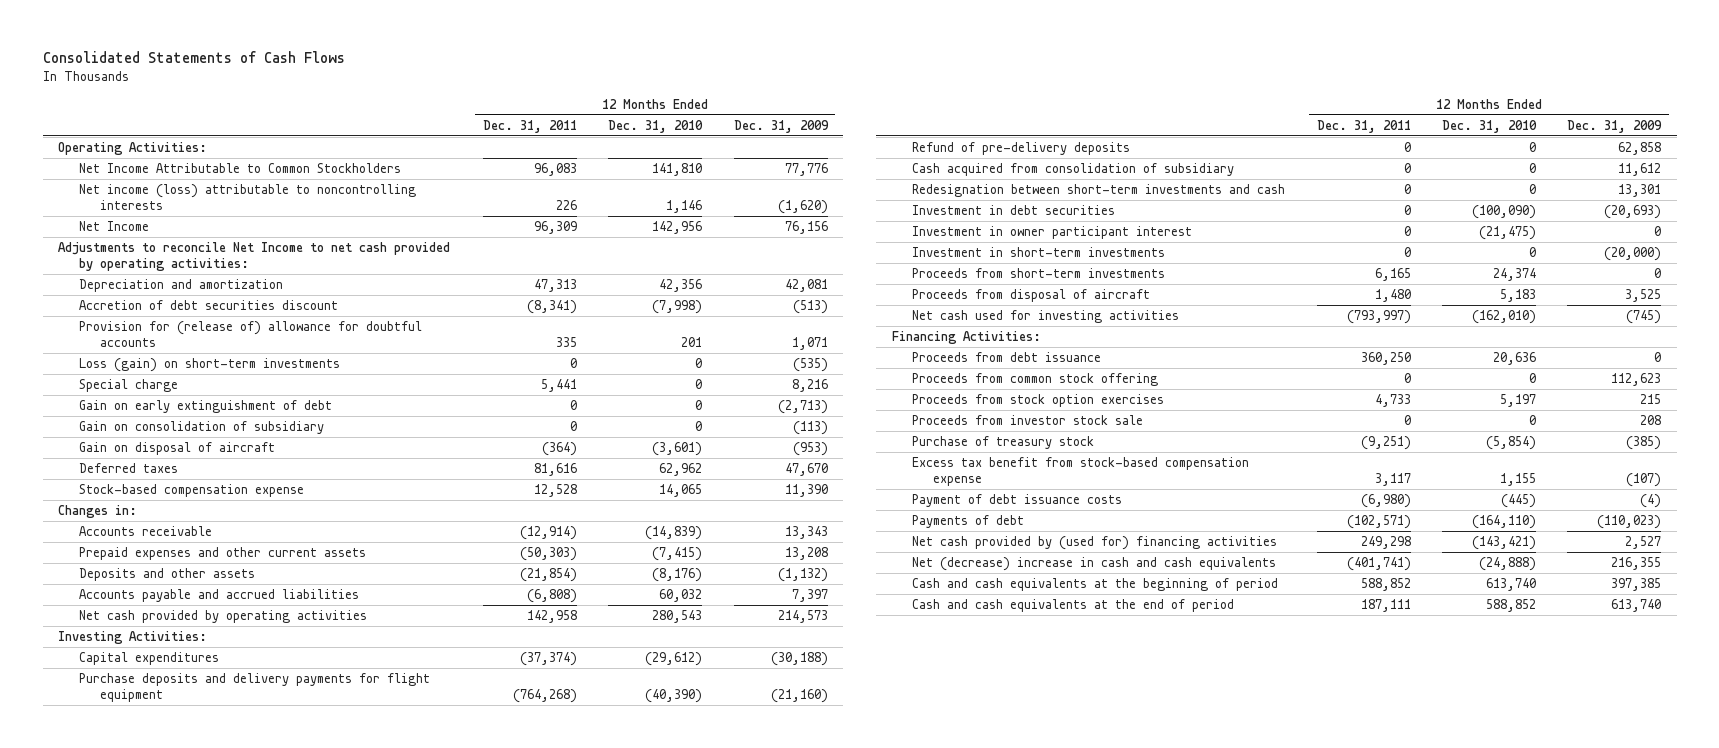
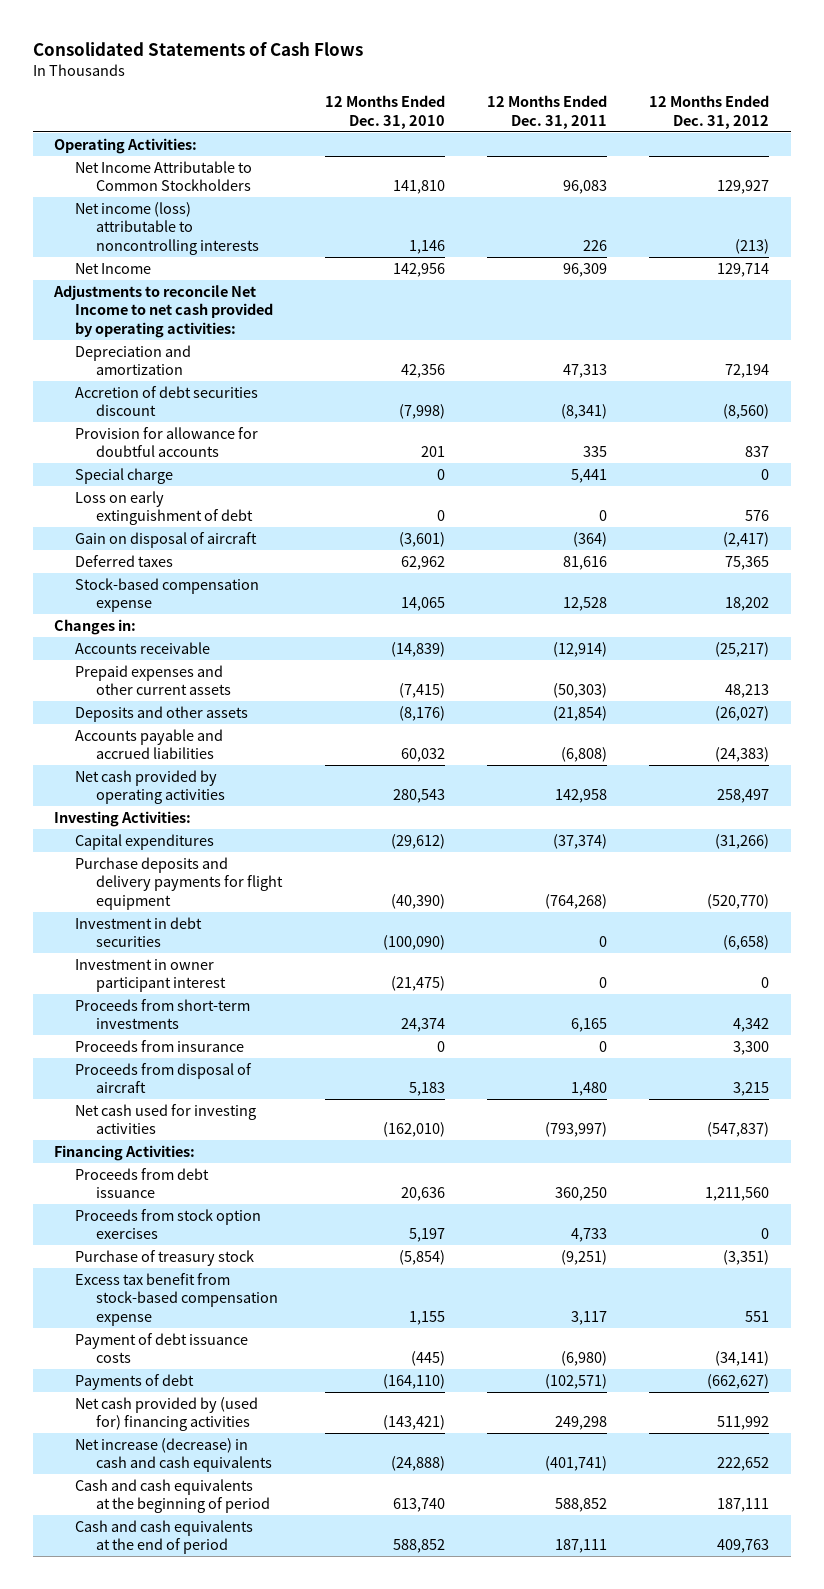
[733,119,829,133] Dec. 31, 2009 -> none
none -> [649,94,770,129] 12 Months Ended Dec. 31, 2012
[79,357,341,372] Loss (gain) on short-term investments -> none
[79,320,423,348] Provision for (release of) allowance for doubtful accounts -> [75,426,259,458] Provision for allowance for doubtful accounts
[79,420,325,434] Gain on consolidation of subsidiary -> none
[79,399,333,413] Gain on early extinguishment of debt -> [75,490,254,526] Loss on early extinguishment of debt
[912,141,1131,155] Refund of pre-delivery deposits -> none
[912,162,1235,176] Cash acquired from consolidation of subsidiary -> none
[912,183,1286,197] Redesignation between short-term investments and cash -> none
[912,246,1166,257] Investment in short-term investments -> none
none -> [75,1039,245,1052] Proceeds from insurance
[912,372,1159,386] Proceeds from common stock offering -> none
[912,414,1144,425] Proceeds from investor stock sale -> none
[912,556,1277,571] Net (decrease) increase in cash and cash equivalents -> [75,1437,273,1473] Net increase (decrease) in cash and cash equivalents

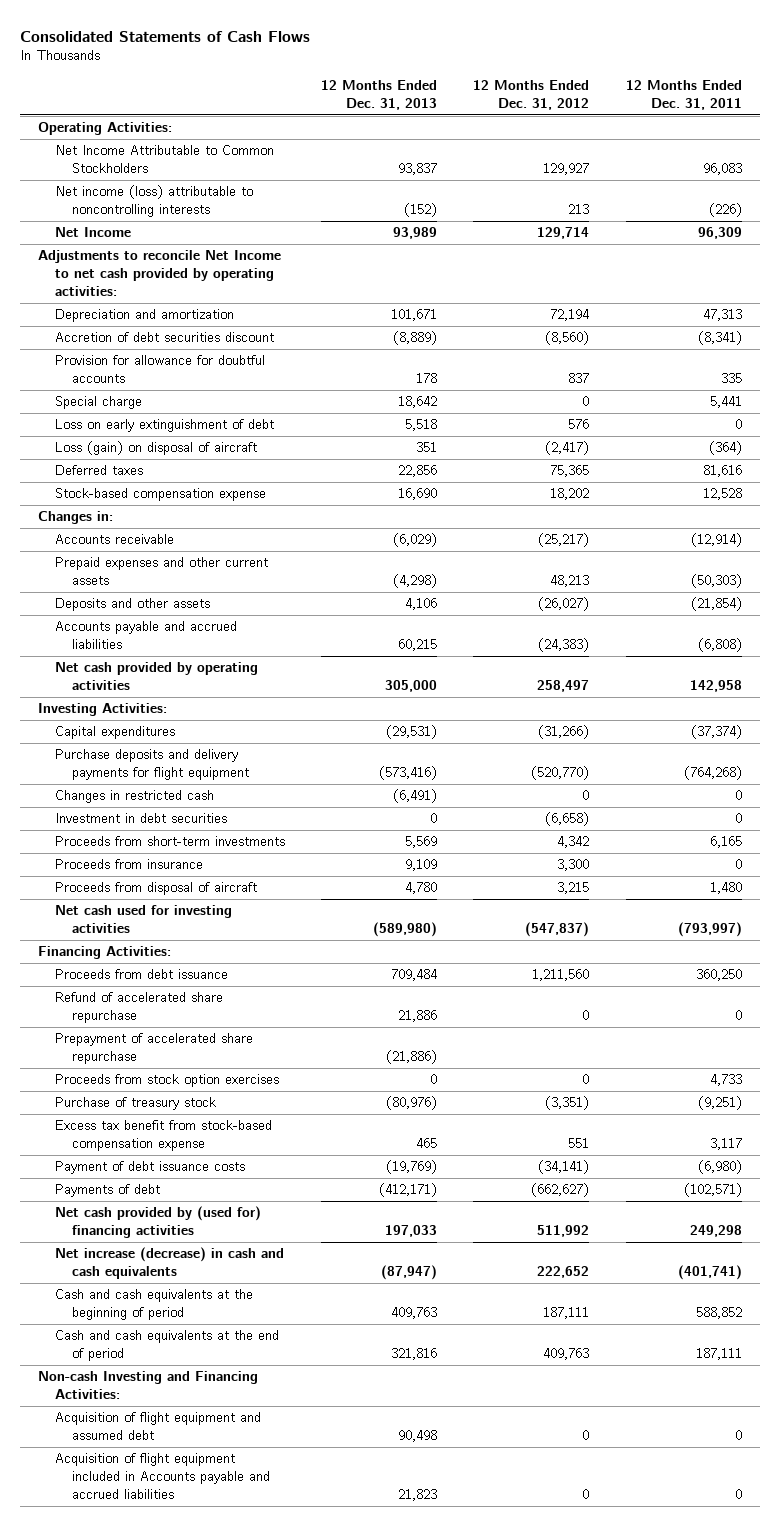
[324,94,445,129] 12 Months Ended Dec. 31, 2010 -> none
none -> [321,80,438,111] 12 Months Ended Dec. 31, 2013
[583,239,608,251] 226 -> [708,203,742,218] (226)
[735,238,770,254] (213) -> [568,204,590,215] 213
[75,531,258,548] Gain on disposal of aircraft -> [55,441,258,456] Loss (gain) on disposal of aircraft
none -> [55,790,215,804] Changes in restricted cash
[75,958,227,993] Investment in owner participant interest -> none
none -> [55,992,224,1024] Refund of accelerated share repurchase
none -> [55,1033,254,1065] Prepayment of accelerated share repurchase
none -> [38,1371,259,1400] Non-cash Investing and Financing Activities:
none -> [55,1412,262,1441] Acquisition of flight equipment and assumed debt
none -> [55,1453,271,1500] Acquisition of flight equipment included in Accounts payable and accrued liabilities

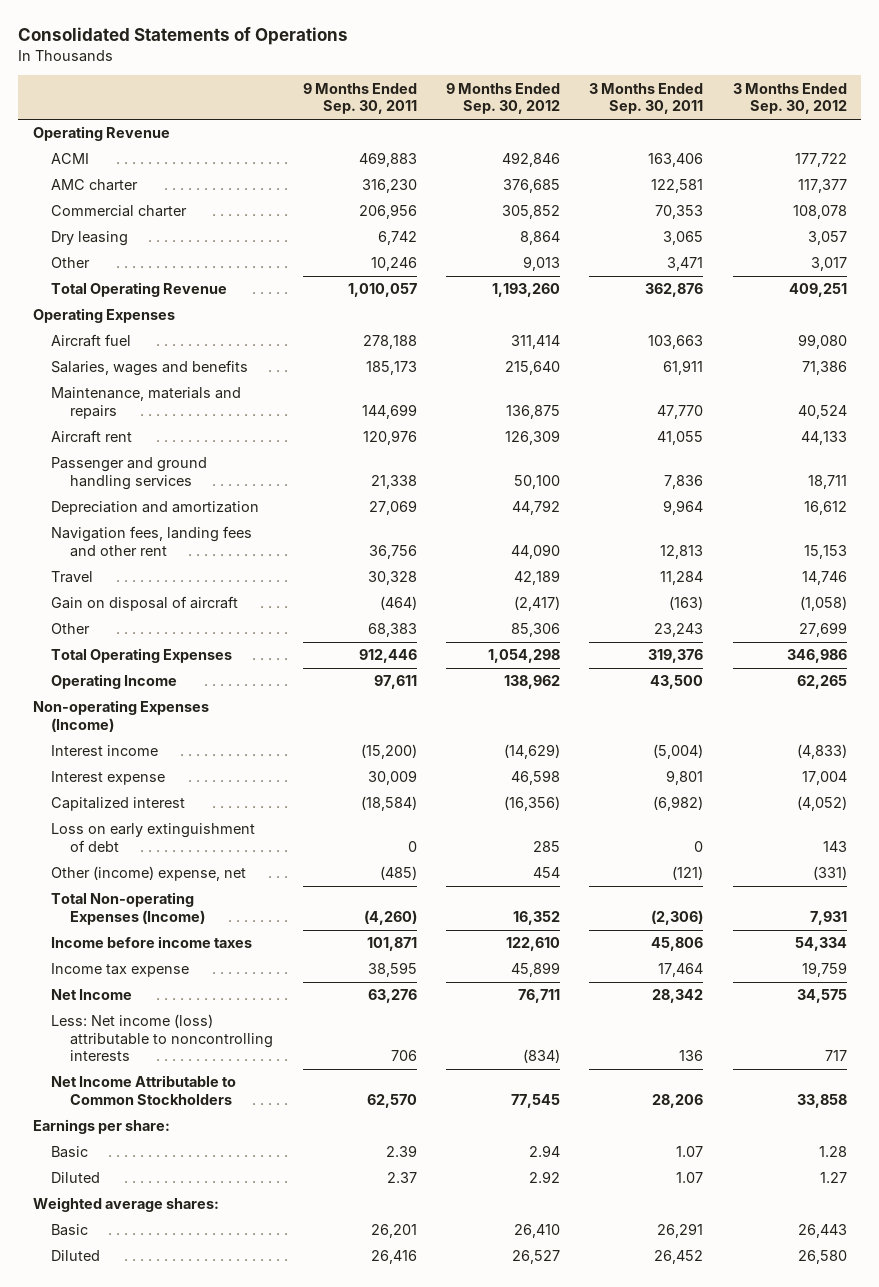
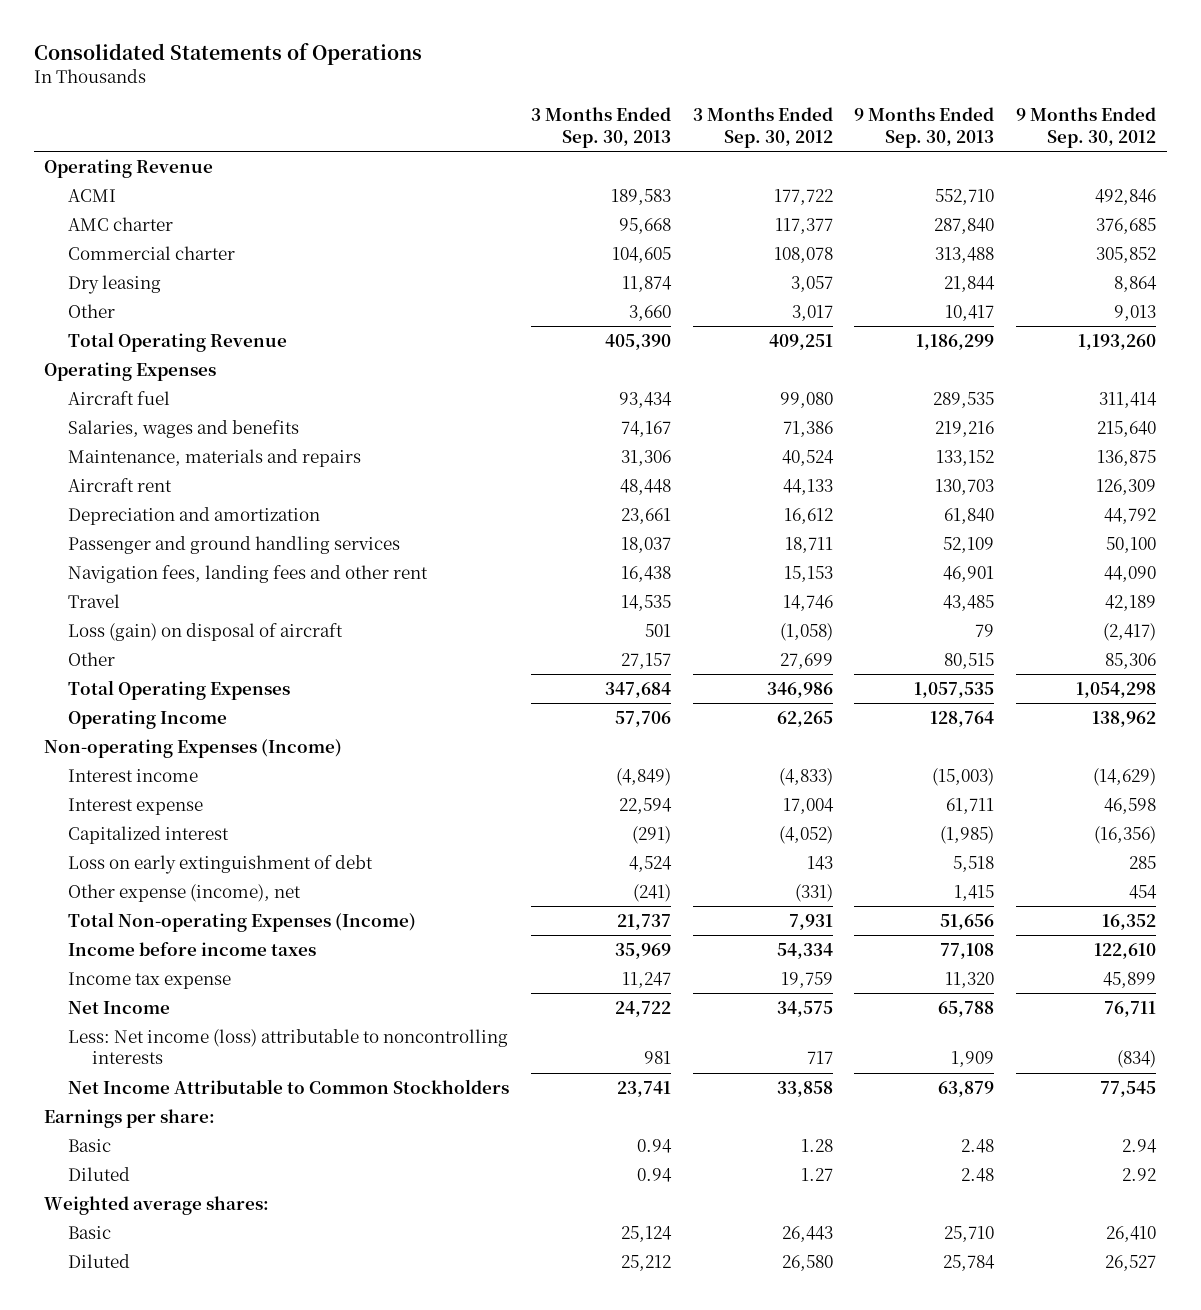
[302,82,417,115] 9 Months Ended Sep. 30, 2011 -> none
[589,82,704,115] 3 Months Ended Sep. 30, 2011 -> none
none -> [531,107,672,148] 3 Months Ended Sep. 30, 2013
none -> [854,107,995,148] 9 Months Ended Sep. 30, 2013
[51,457,208,490] Passenger and ground handling services -> [68,535,401,554] Passenger and ground handling services
[51,596,239,612] Gain on disposal of aircraft -> [68,622,344,641] Loss (gain) on disposal of aircraft
[51,866,247,882] Other (income) expense, net -> [68,883,302,902] Other expense (income), net

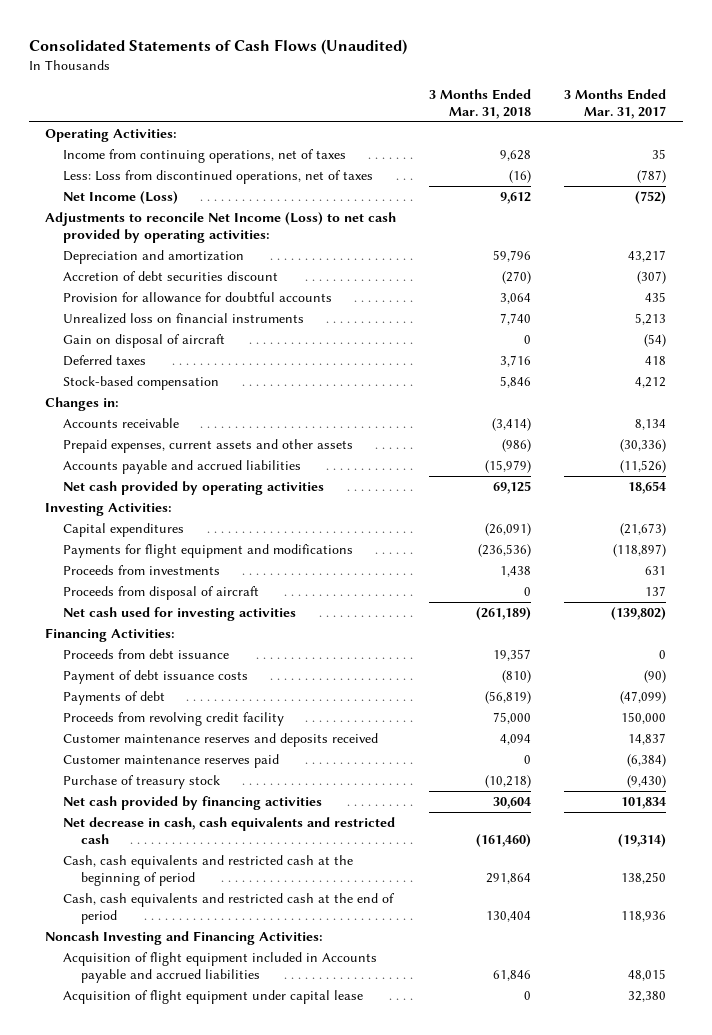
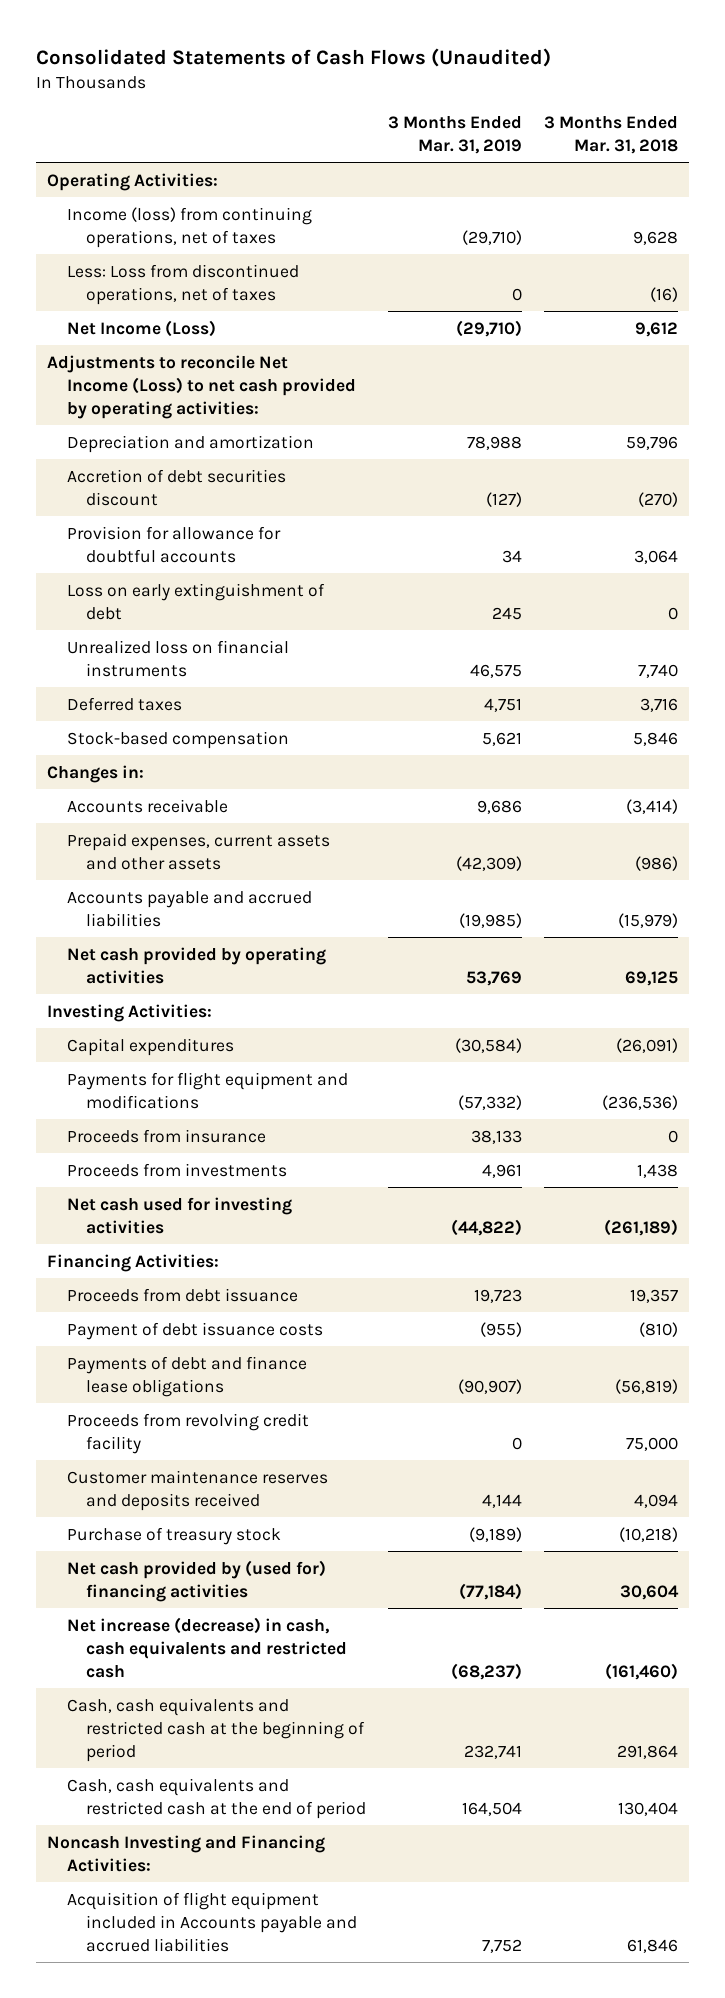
[564,88,667,119] 3 Months Ended Mar. 31, 2017 -> none
none -> [388,115,523,154] 3 Months Ended Mar. 31, 2019
[63,149,347,164] Income from continuing operations, net of taxes -> [66,206,312,248] Income (loss) from continuing operations, net of taxes
none -> [66,582,325,620] Loss on early extinguishment of debt
[63,334,226,349] Gain on disposal of aircraft -> none
none -> [66,1128,266,1143] Proceeds from insurance
[63,586,260,601] Proceeds from disposal of aircraft -> none
[63,691,166,706] Payments of debt -> [66,1355,307,1397] Payments of debt and finance lease obligations
[63,754,280,769] Customer maintenance reserves paid -> none
[63,796,323,811] Net cash provided by financing activities -> [66,1559,326,1602] Net cash provided by (used for) financing activities
[63,817,396,844] Net decrease in cash, cash equivalents and restricted cash -> [66,1616,348,1678] Net increase (decrease) in cash, cash equivalents and restricted cash
[63,990,364,1005] Acquisition of flight equipment under capital lease -> none

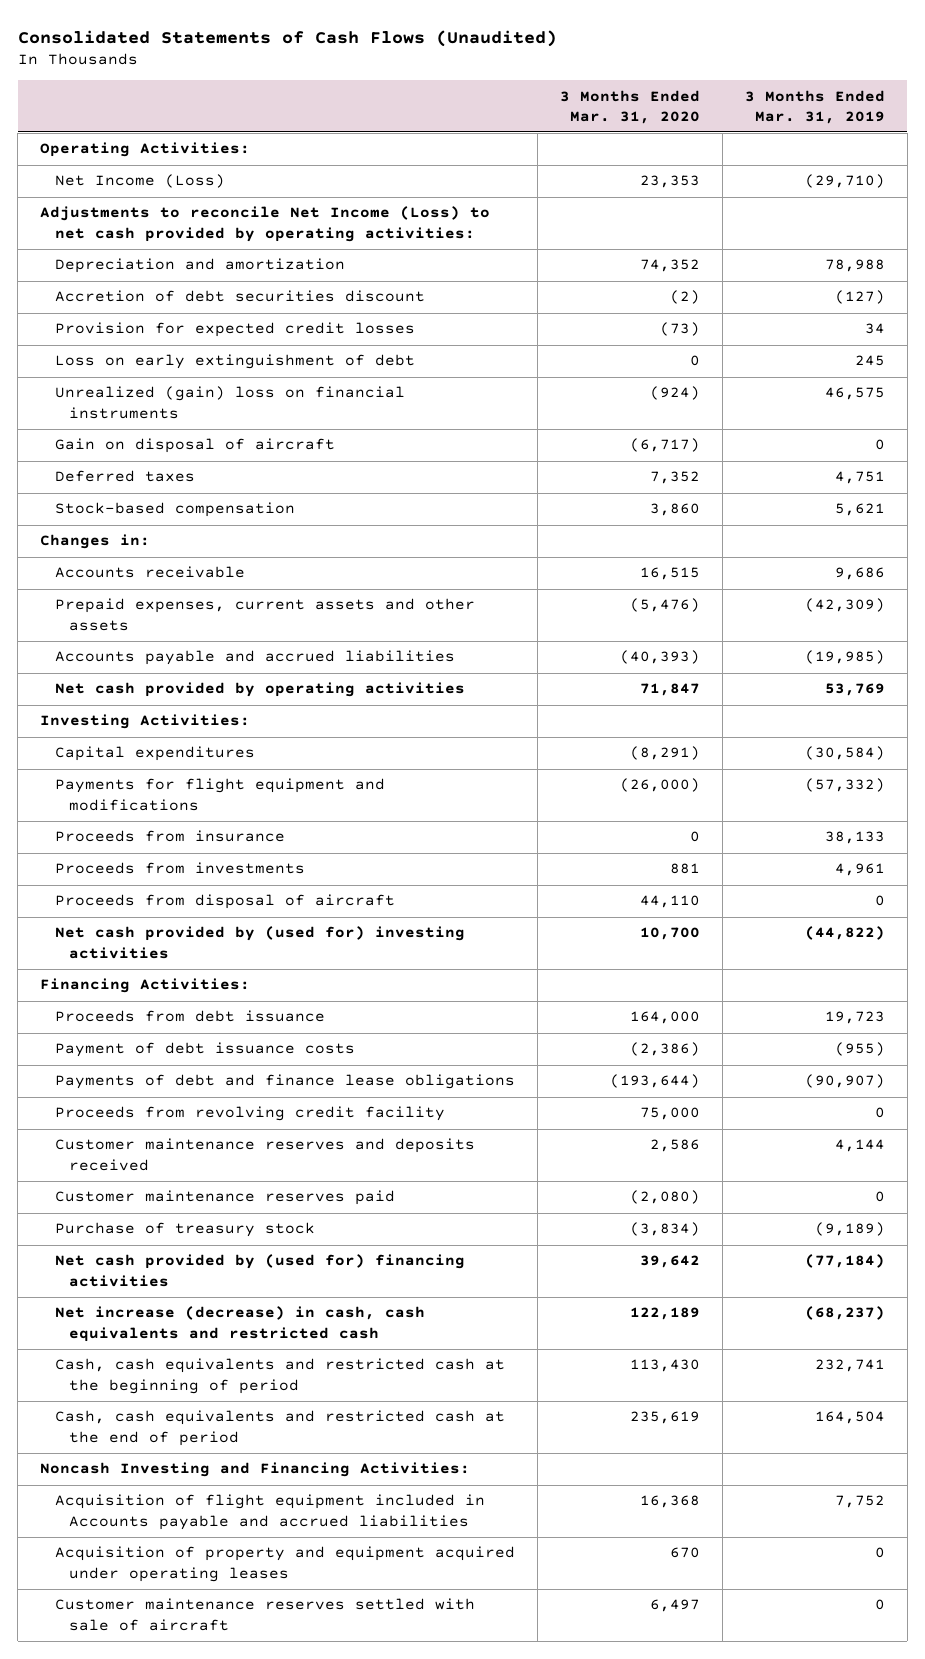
[544,115,679,154] 3 Months Ended Mar. 31, 2018 -> none
none -> [559,89,700,124] 3 Months Ended Mar. 31, 2020
[66,206,312,248] Income (loss) from continuing operations, net of taxes -> none
[66,263,299,305] Less: Loss from discontinued operations, net of taxes -> none
[66,525,281,563] Provision for allowance for doubtful accounts -> [54,322,415,338] Provision for expected credit losses
[66,639,289,677] Unrealized loss on financial instruments -> [54,386,405,419] Unrealized (gain) loss on financial instruments
none -> [54,438,335,454] Gain on disposal of aircraft
none -> [54,894,395,910] Proceeds from disposal of aircraft
[66,1196,292,1234] Net cash used for investing activities -> [54,926,465,959] Net cash provided by (used for) investing activities
none -> [54,1190,395,1206] Customer maintenance reserves paid
none -> [54,1546,515,1582] Acquisition of property and equipment acquired under operating leases
none -> [54,1598,475,1631] Customer maintenance reserves settled with sale of aircraft

